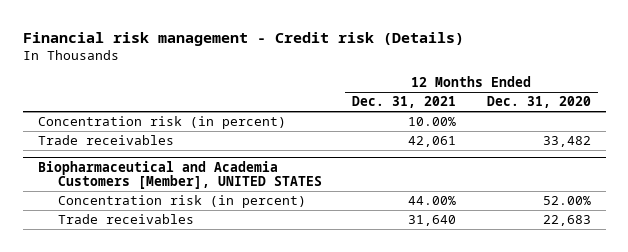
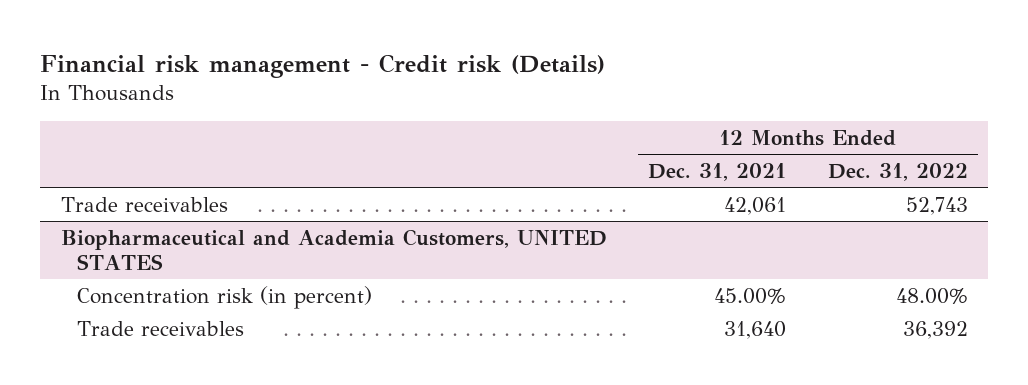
[486,96,591,109] Dec. 31, 2020 -> none
none -> [827,162,968,181] Dec. 31, 2022
[37,116,286,130] Concentration risk (in percent) -> none
[37,160,322,190] Biopharmaceutical and Academia Customers [Member], UNITED STATES -> [60,228,607,270] Biopharmaceutical and Academia Customers, UNITED STATES
[408,196,457,206] 44.00% -> [714,287,787,304] 45.00%

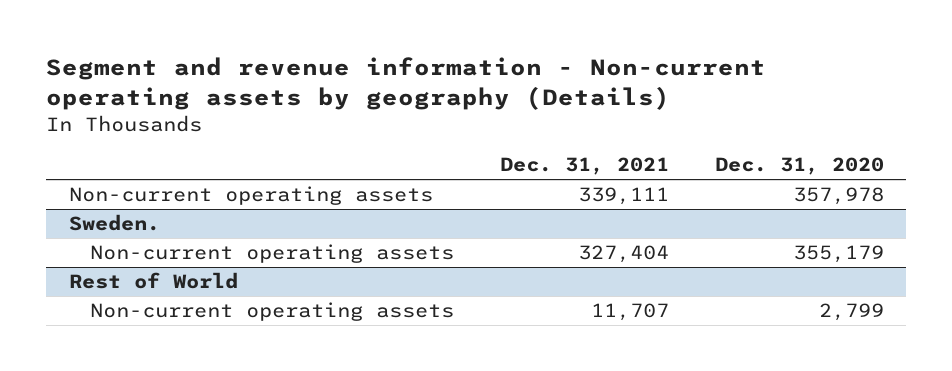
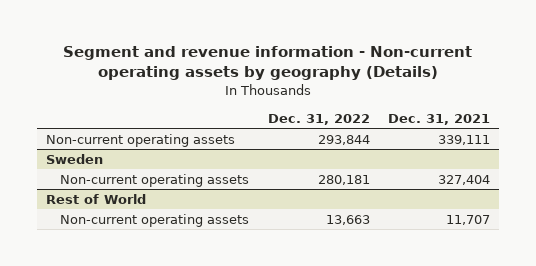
[714,157,884,176] Dec. 31, 2020 -> none
none -> [267,114,370,126] Dec. 31, 2022
[68,214,160,232] Sweden. -> [45,153,103,164] Sweden

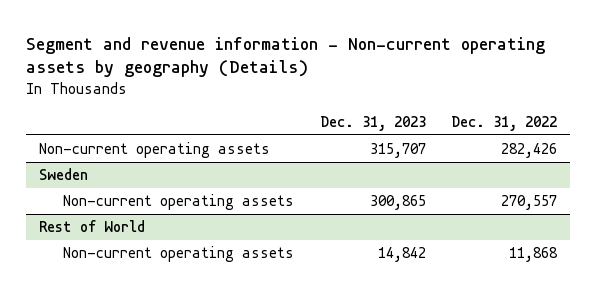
[388,114,491,126] Dec. 31, 2021 -> none
none -> [319,116,426,132] Dec. 31, 2023
[317,134,370,145] 293,844 -> [501,143,558,159] 282,426
[317,174,370,185] 280,181 -> [501,195,558,211] 270,557
[325,214,370,225] 13,663 -> [509,247,559,263] 11,868

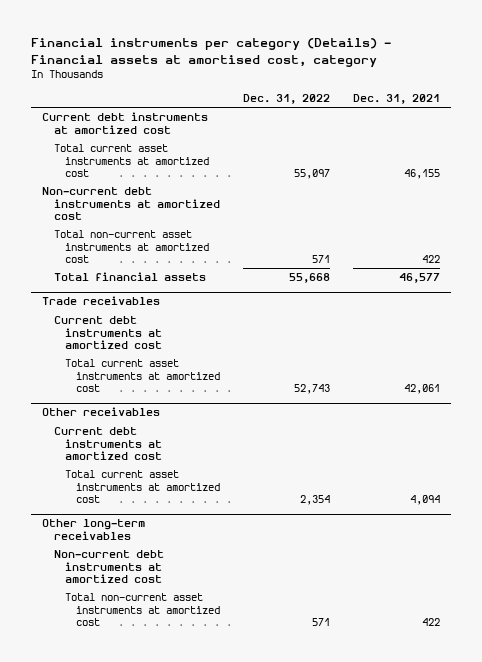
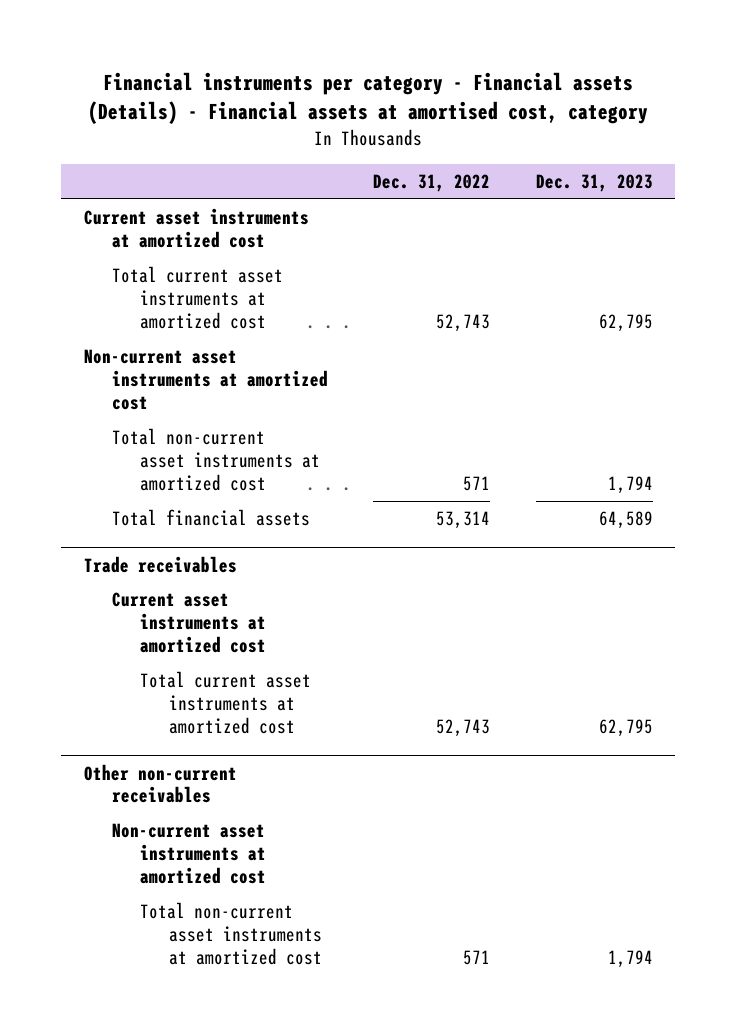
[30,38,391,67] Financial instruments per category (Details) - Financial assets at amortised cost, category -> [88,72,649,125] Financial instruments per category - Financial assets (Details) - Financial assets at amortised cost, category
[352,93,440,104] Dec. 31, 2021 -> none
none -> [535,173,653,192] Dec. 31, 2023
[42,112,209,134] Current debt instruments at amortized cost -> [83,208,309,248] Current asset instruments at amortized cost
[293,169,330,180] 55,097 -> [436,313,491,332] 52,743
[42,187,220,221] Non-current debt instruments at amortized cost -> [83,349,328,410] Non-current asset instruments at amortized cost
[288,273,330,284] 55,668 -> [436,511,491,530] 53,314
[53,316,162,350] Current debt instruments at amortized cost -> [111,592,267,653] Current asset instruments at amortized cost
[42,407,161,417] Other receivables -> none
[53,427,162,461] Current debt instruments at amortized cost -> none
[64,470,221,504] Total current asset instruments at amortized cost -> none
[42,519,146,540] Other long-term receivables -> [83,763,237,804] Other non-current receivables
[53,550,164,584] Non-current debt instruments at amortized cost -> [111,823,267,884] Non-current asset instruments at amortized cost

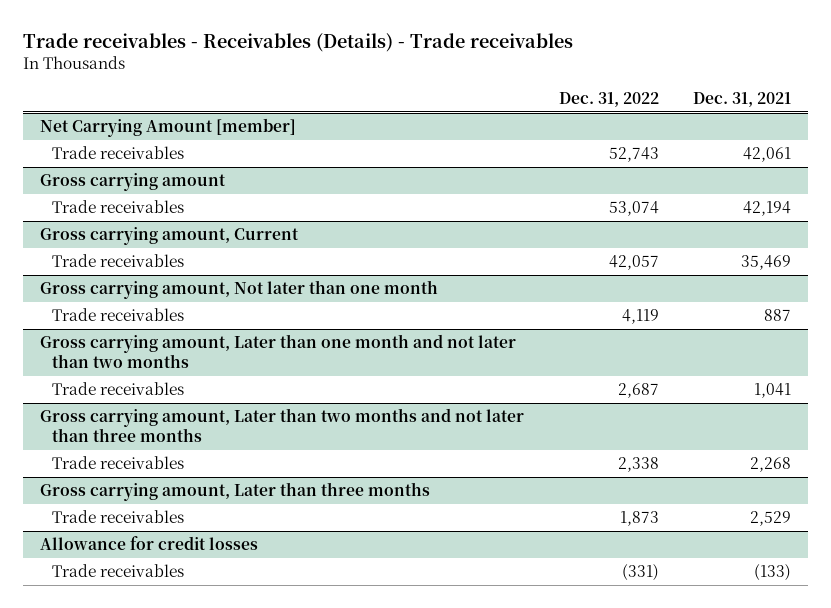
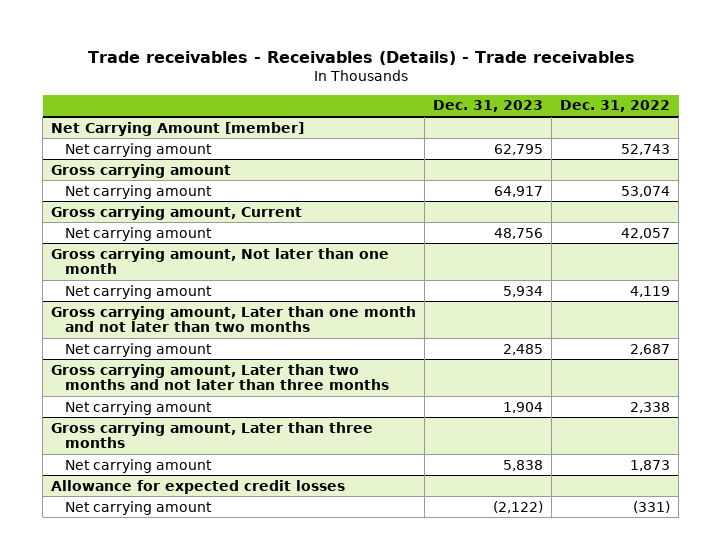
[692,91,791,107] Dec. 31, 2021 -> none
none -> [433,100,544,113] Dec. 31, 2023
[51,146,184,160] Trade receivables -> [64,142,212,157] Net carrying amount
[51,200,184,214] Trade receivables -> [64,184,212,199] Net carrying amount
[51,254,184,268] Trade receivables -> [64,226,212,241] Net carrying amount
[51,308,184,322] Trade receivables -> [64,284,212,299] Net carrying amount
[51,382,184,396] Trade receivables -> [64,342,212,357] Net carrying amount
[51,456,184,470] Trade receivables -> [64,400,212,415] Net carrying amount
[51,510,184,524] Trade receivables -> [64,458,212,473] Net carrying amount
[40,536,259,551] Allowance for credit losses -> [51,479,346,494] Allowance for expected credit losses
[51,564,184,578] Trade receivables -> [64,500,212,515] Net carrying amount

